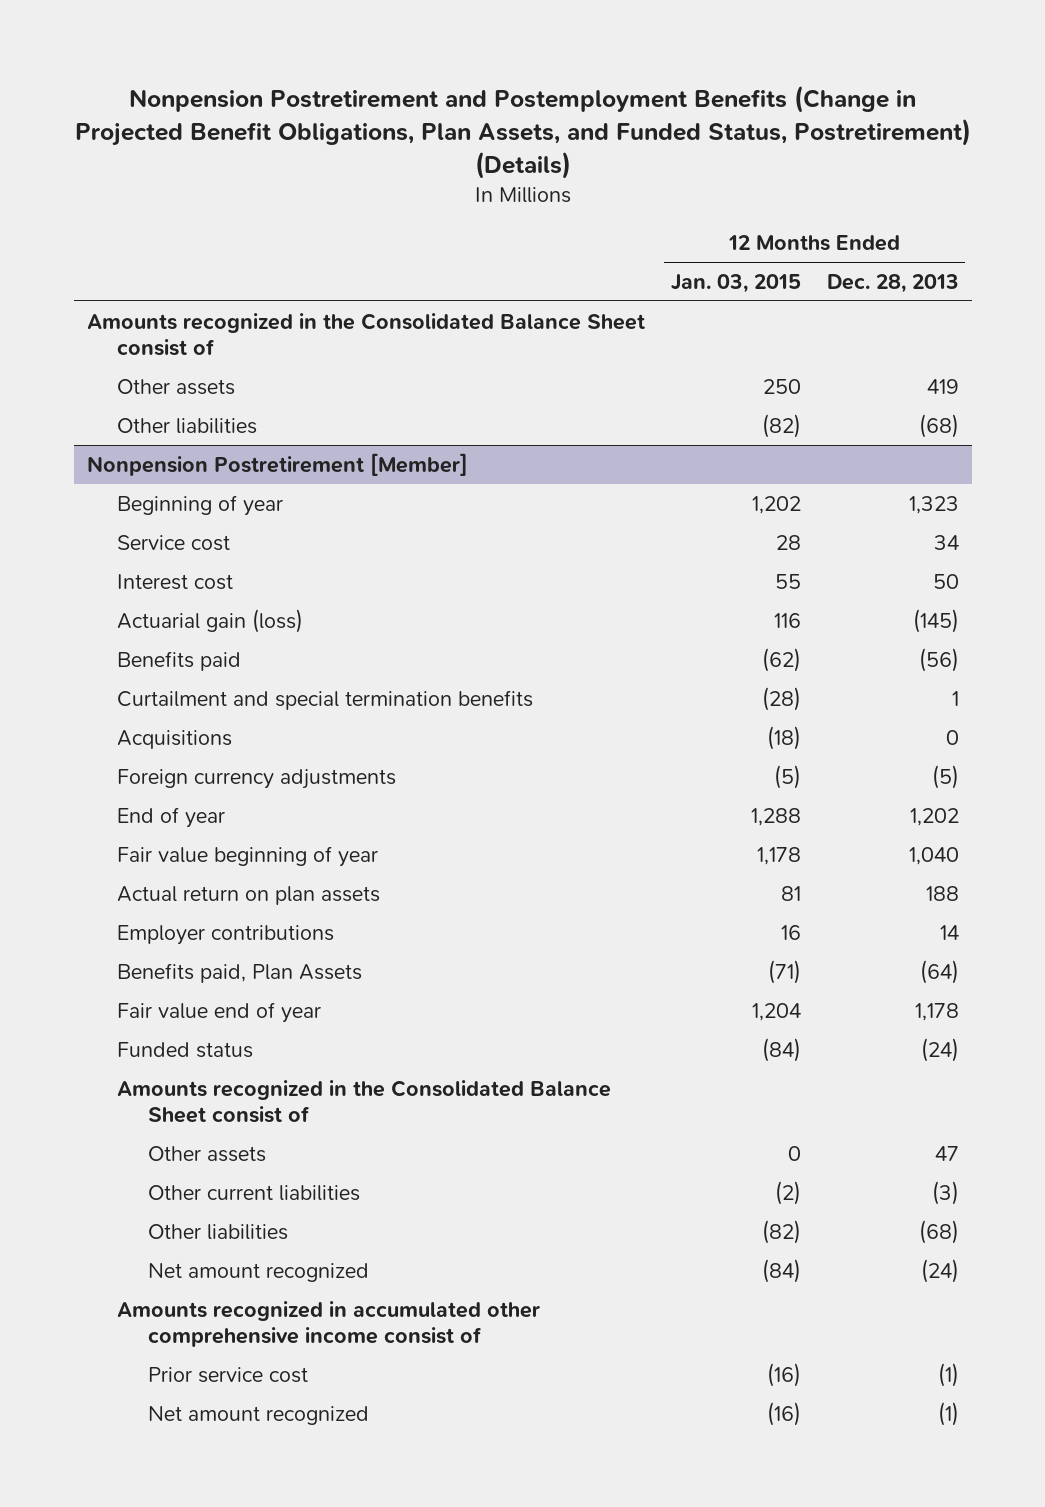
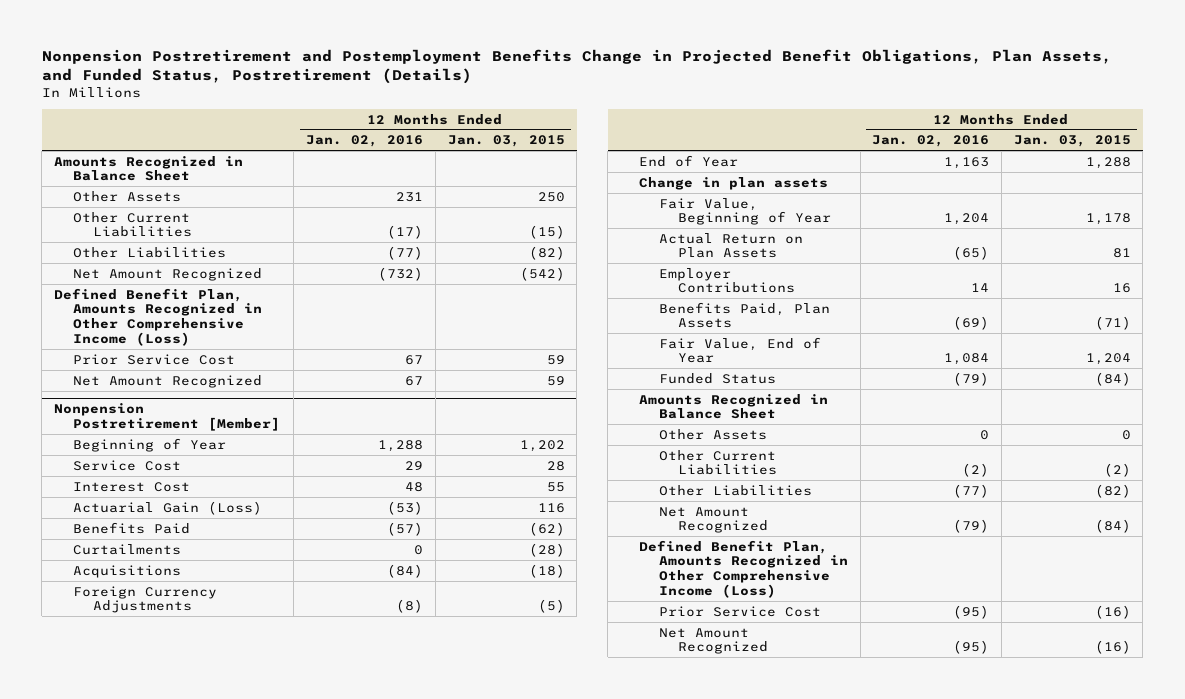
[74,84,971,180] Nonpension Postretirement and Postemployment Benefits (Change in Projected Benefit Obligations, Plan Assets, and Funded Status, Postretirement) (Details) -> [41,48,1112,85] Nonpension Postretirement and Postemployment Benefits Change in Projected Benefit Obligations, Plan Assets, and Funded Status, Postretirement (Details)
[826,273,959,293] Dec. 28, 2013 -> none
none -> [306,135,424,148] Jan. 02, 2016
[86,312,645,357] Amounts recognized in the Consolidated Balance Sheet consist of -> [53,155,243,182] Amounts Recognized in Balance Sheet
[117,378,236,395] Other assets -> [73,190,182,202] Other Assets
none -> [73,211,192,238] Other Current Liabilities
[117,417,258,434] Other liabilities -> [73,246,227,258] Other Liabilities
none -> [73,267,263,281] Net Amount Recognized
none -> [53,287,263,347] Defined Benefit Plan, Amounts Recognized in Other Comprehensive Income (Loss)
none -> [73,353,236,365] Prior Service Cost
none -> [73,374,263,388] Net Amount Recognized
[117,494,284,516] Beginning of year -> [73,437,227,452] Beginning of Year
[117,534,231,551] Service cost -> [73,459,182,471] Service Cost
[117,573,234,590] Interest cost -> [73,481,191,492] Interest Cost
[117,608,304,633] Actuarial gain (loss) -> [73,500,263,515] Actuarial Gain (Loss)
[117,650,242,671] Benefits paid -> [73,521,191,534] Benefits Paid
[117,689,534,710] Curtailment and special termination benefits -> [73,543,182,555] Curtailments
[117,768,397,789] Foreign currency adjustments -> [73,585,218,614] Foreign Currency Adjustments
[117,806,226,828] End of year -> [639,154,739,167] End of Year
none -> [639,176,829,190] Change in plan assets
[117,845,379,867] Fair value beginning of year -> [658,197,832,226] Fair Value, Beginning of Year
[117,885,381,905] Actual return on plan assets -> [658,232,803,259] Actual Return on Plan Assets
[117,924,335,945] Employer contributions -> [658,267,796,294] Employer Contributions
[117,962,363,983] Benefits paid, Plan Assets -> [658,301,830,329] Benefits Paid, Plan Assets
[117,1001,322,1023] Fair value end of year -> [658,336,821,364] Fair Value, End of Year
[117,1041,254,1058] Funded status -> [658,372,776,384] Funded Status
[117,1079,612,1124] Amounts recognized in the Consolidated Balance Sheet consist of -> [639,393,829,420] Amounts Recognized in Balance Sheet
[147,1145,266,1162] Other assets -> [658,428,767,440] Other Assets
[147,1184,360,1201] Other current liabilities -> [658,449,778,476] Other Current Liabilities
[147,1223,288,1240] Other liabilities -> [658,484,812,496] Other Liabilities
[147,1262,369,1282] Net amount recognized -> [658,506,769,534] Net Amount Recognized
[117,1300,541,1348] Amounts recognized in accumulated other comprehensive income consist of -> [639,539,848,599] Defined Benefit Plan, Amounts Recognized in Other Comprehensive Income (Loss)
[147,1366,308,1383] Prior service cost -> [658,605,821,617] Prior Service Cost
[147,1405,369,1425] Net amount recognized -> [658,627,769,655] Net Amount Recognized

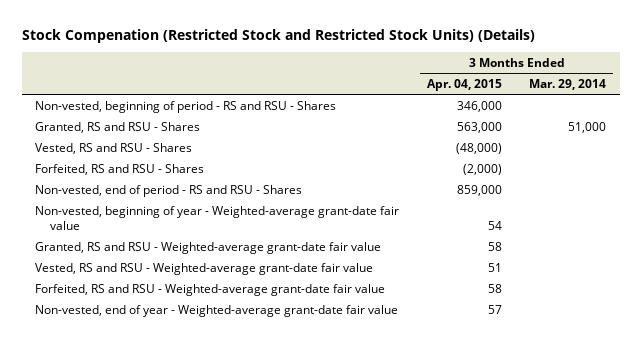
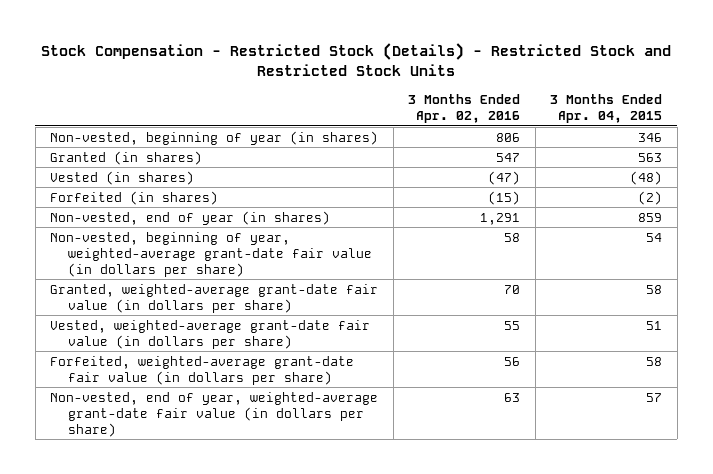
[21,29,535,44] Stock Compenation (Restricted Stock and Restricted Stock Units) (Details) -> [41,42,672,77] Stock Compensation - Restricted Stock (Details) - Restricted Stock and Restricted Stock Units
[529,79,607,91] Mar. 29, 2014 -> none
none -> [408,94,521,124] 3 Months Ended Apr. 02, 2016
[35,100,337,113] Non-vested, beginning of period - RS and RSU - Shares -> [50,130,379,145] Non-vested, beginning of year (in shares)
[456,100,502,112] 346,000 -> [638,132,663,142] 346
[35,121,201,133] Granted, RS and RSU - Shares -> [50,150,203,165] Granted (in shares)
[456,121,502,133] 563,000 -> [638,152,663,162] 563
[35,142,193,154] Vested, RS and RSU - Shares -> [50,170,195,185] Vested (in shares)
[455,142,502,154] (48,000) -> [630,170,663,185] (48)
[35,163,205,175] Forfeited, RS and RSU - Shares -> [50,190,219,205] Forfeited (in shares)
[462,163,502,175] (2,000) -> [638,190,663,205] (2)
[35,184,303,197] Non-vested, end of period - RS and RSU - Shares -> [50,210,331,225] Non-vested, end of year (in shares)
[456,184,502,196] 859,000 -> [638,212,663,222] 859
[35,205,400,230] Non-vested, beginning of year - Weighted-average grant-date fair value -> [50,231,372,277] Non-vested, beginning of year, weighted-average grant-date fair value (in dollars per share)
[35,241,382,254] Granted, RS and RSU - Weighted-average grant-date fair value -> [50,283,379,313] Granted, weighted-average grant-date fair value (in dollars per share)
[35,262,374,275] Vested, RS and RSU - Weighted-average grant-date fair value -> [50,319,371,349] Vested, weighted-average grant-date fair value (in dollars per share)
[35,283,386,296] Forfeited, RS and RSU - Weighted-average grant-date fair value -> [50,355,355,385] Forfeited, weighted-average grant-date fair value (in dollars per share)
[35,304,399,317] Non-vested, end of year - Weighted-average grant-date fair value -> [50,391,379,437] Non-vested, end of year, weighted-average grant-date fair value (in dollars per share)

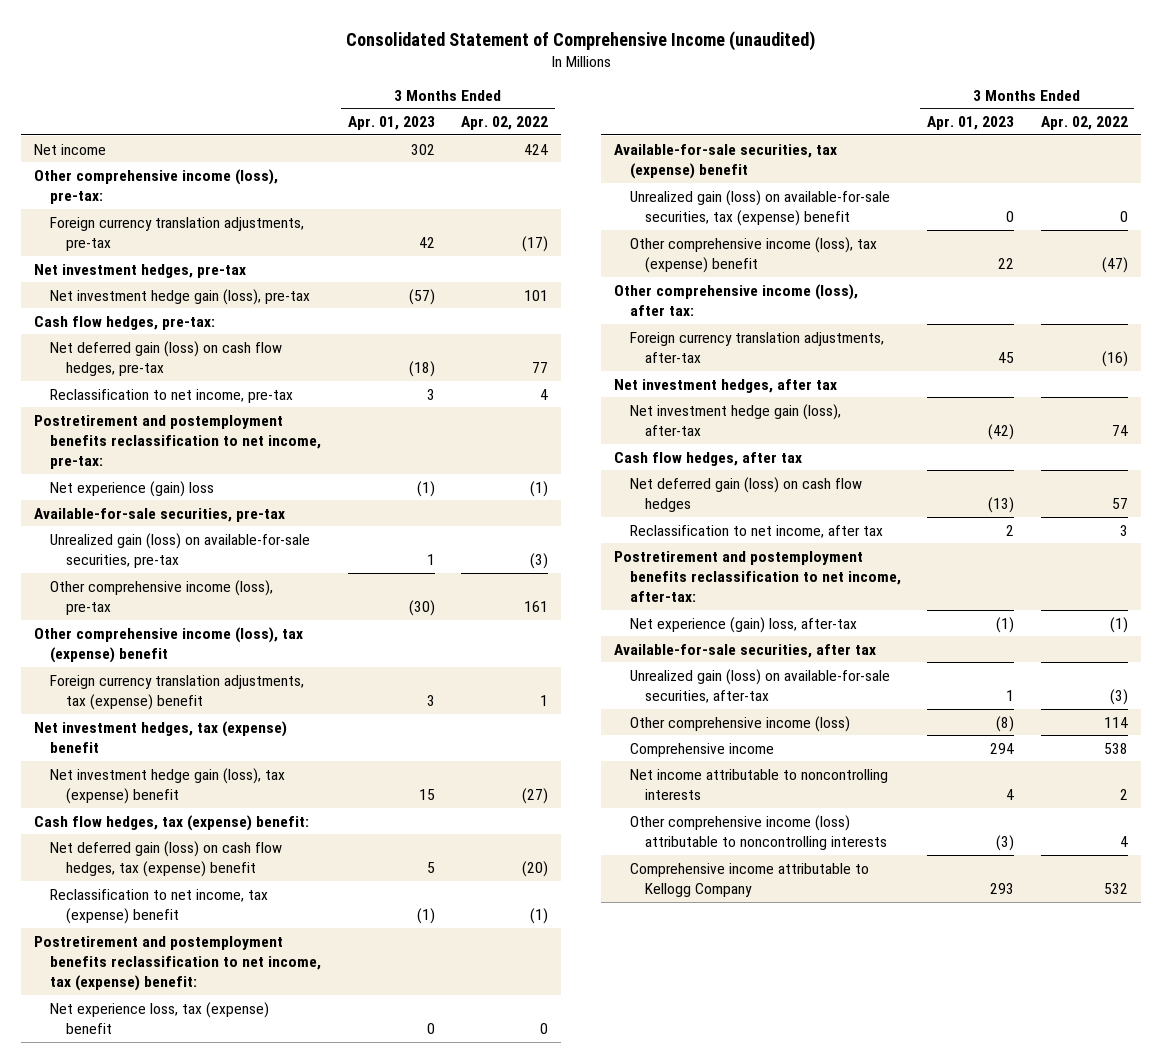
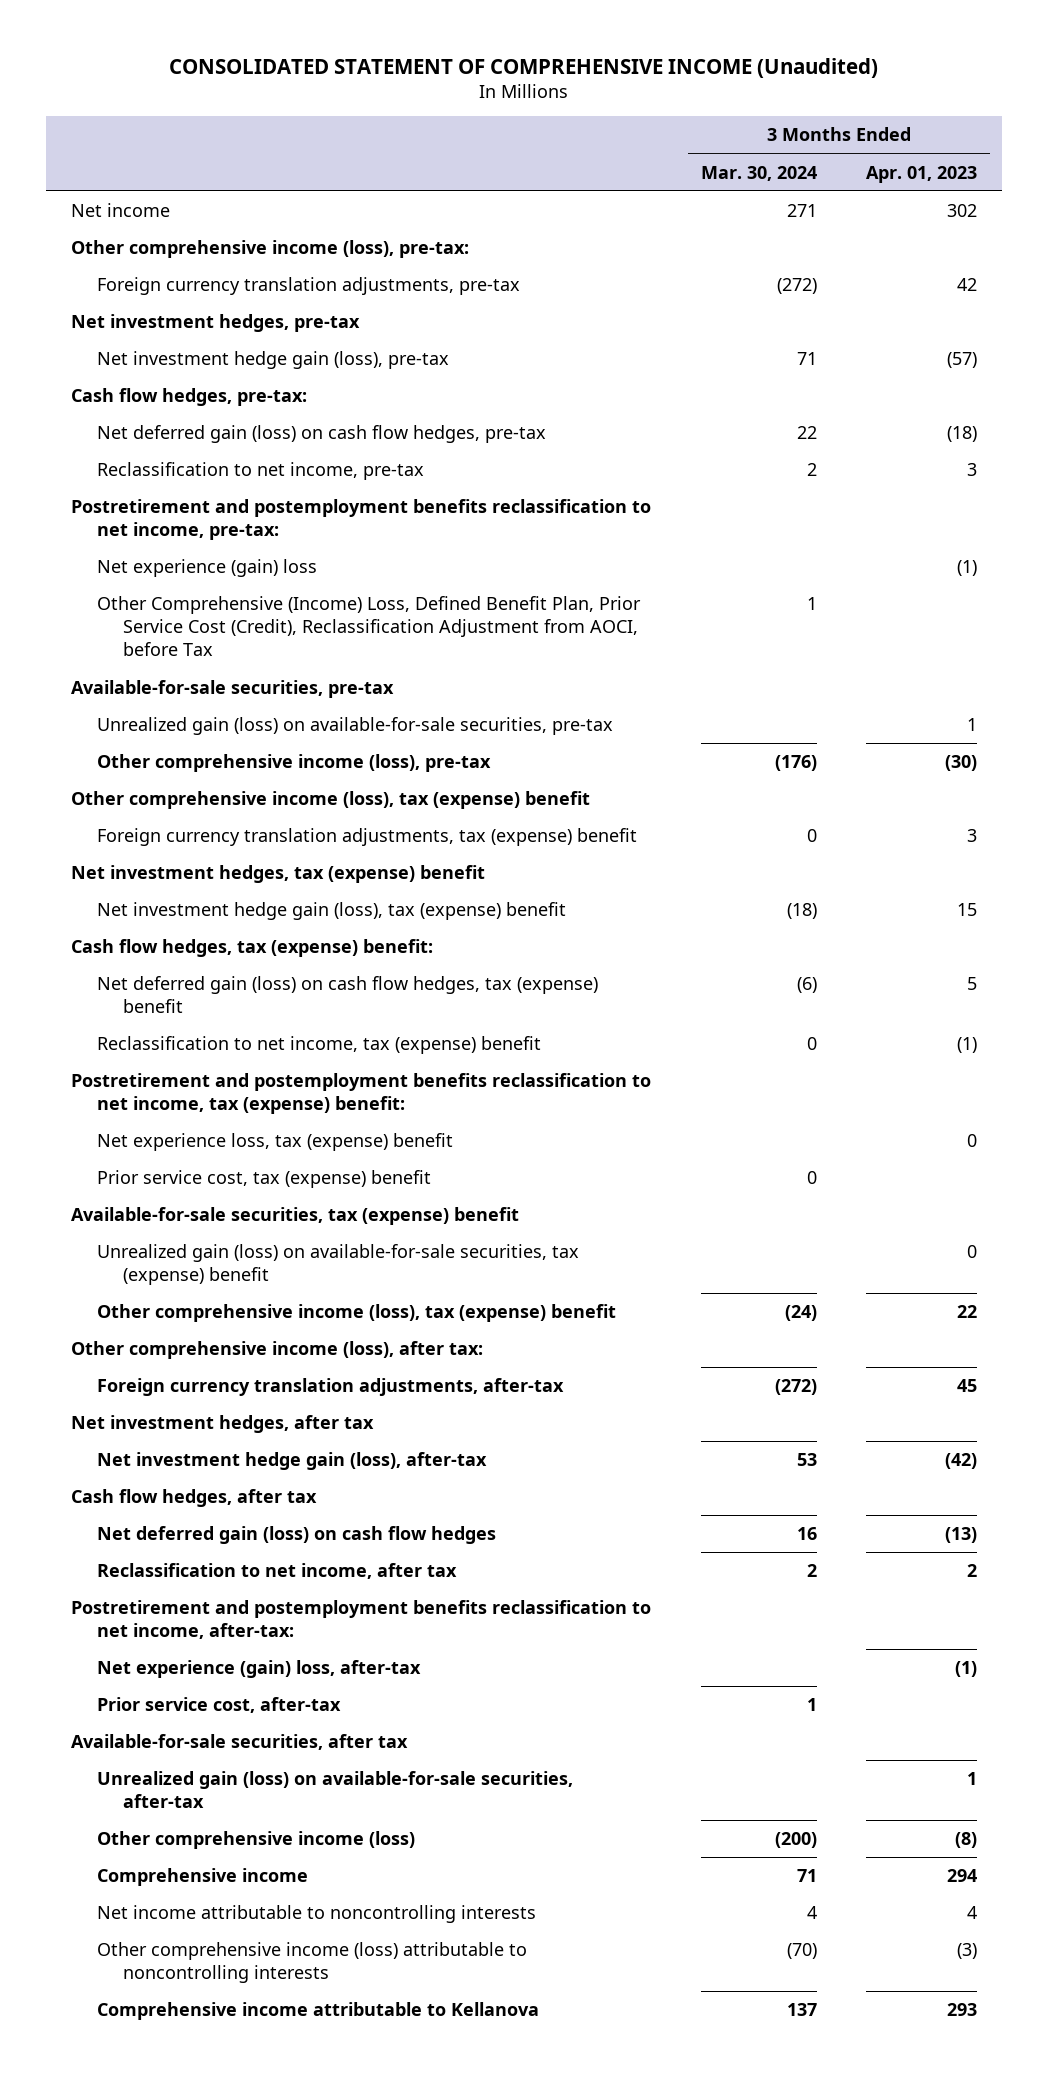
[345,30,815,51] Consolidated Statement of Comprehensive Income (unaudited) -> [169,58,879,79] CONSOLIDATED STATEMENT OF COMPREHENSIVE INCOME (Unaudited)
[461,116,549,131] Apr. 02, 2022 -> none
none -> [700,165,817,181] Mar. 30, 2024
none -> [96,596,641,657] Other Comprehensive (Income) Loss, Defined Benefit Plan, Prior Service Cost (Credit), Reclassification Adjustment from AOCI, before Tax
none -> [96,1170,431,1189] Prior service cost, tax (expense) benefit
none -> [96,1697,341,1714] Prior service cost, after-tax
[629,862,869,897] Comprehensive income attributable to Kellogg Company -> [96,2002,539,2021] Comprehensive income attributable to Kellanova

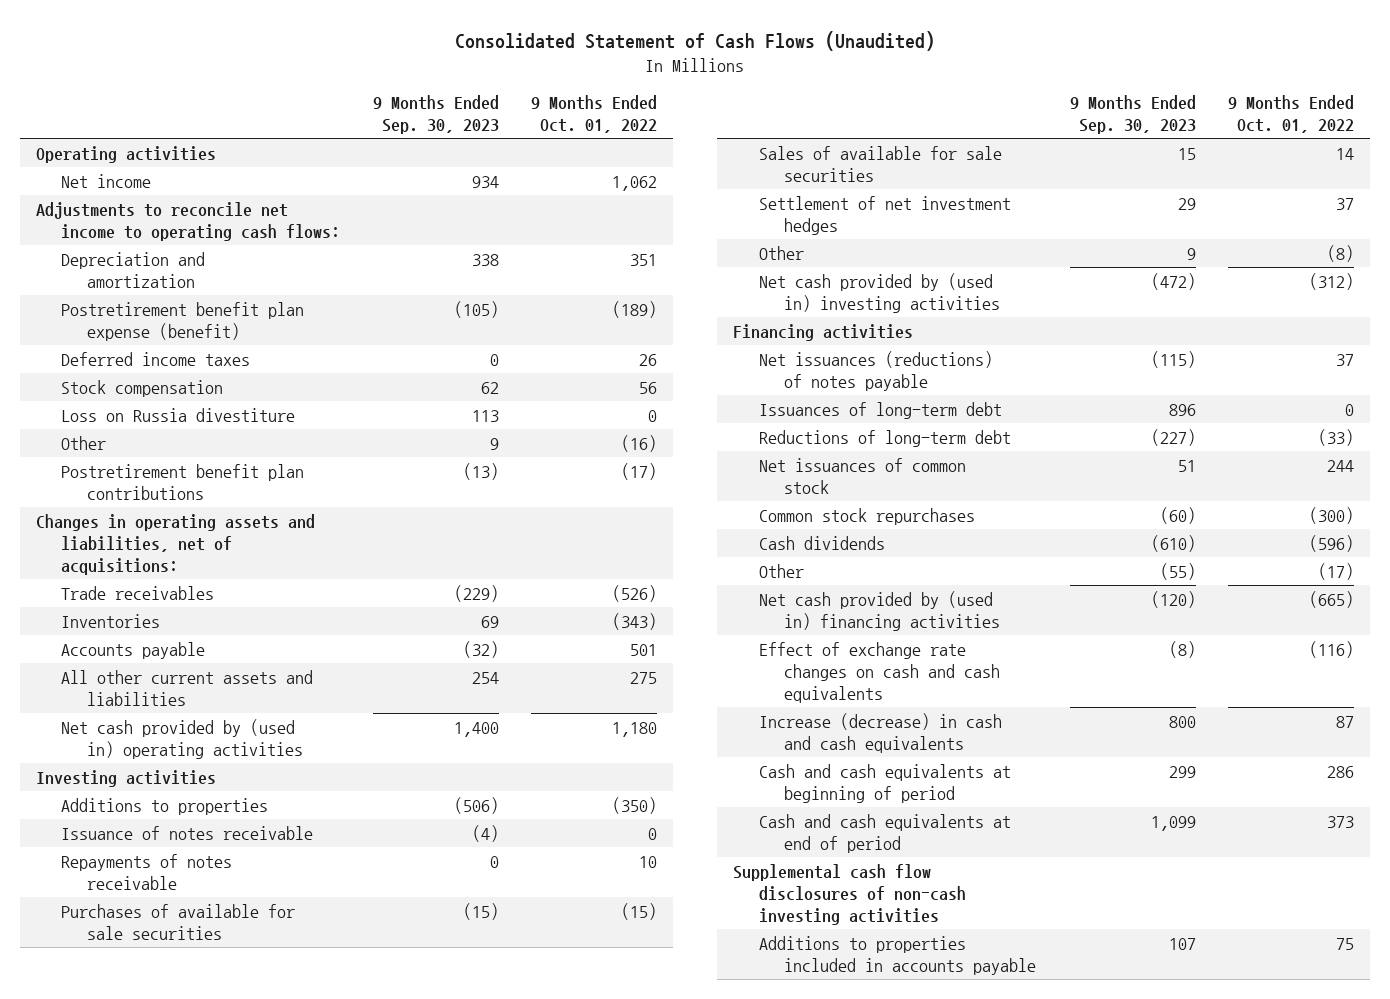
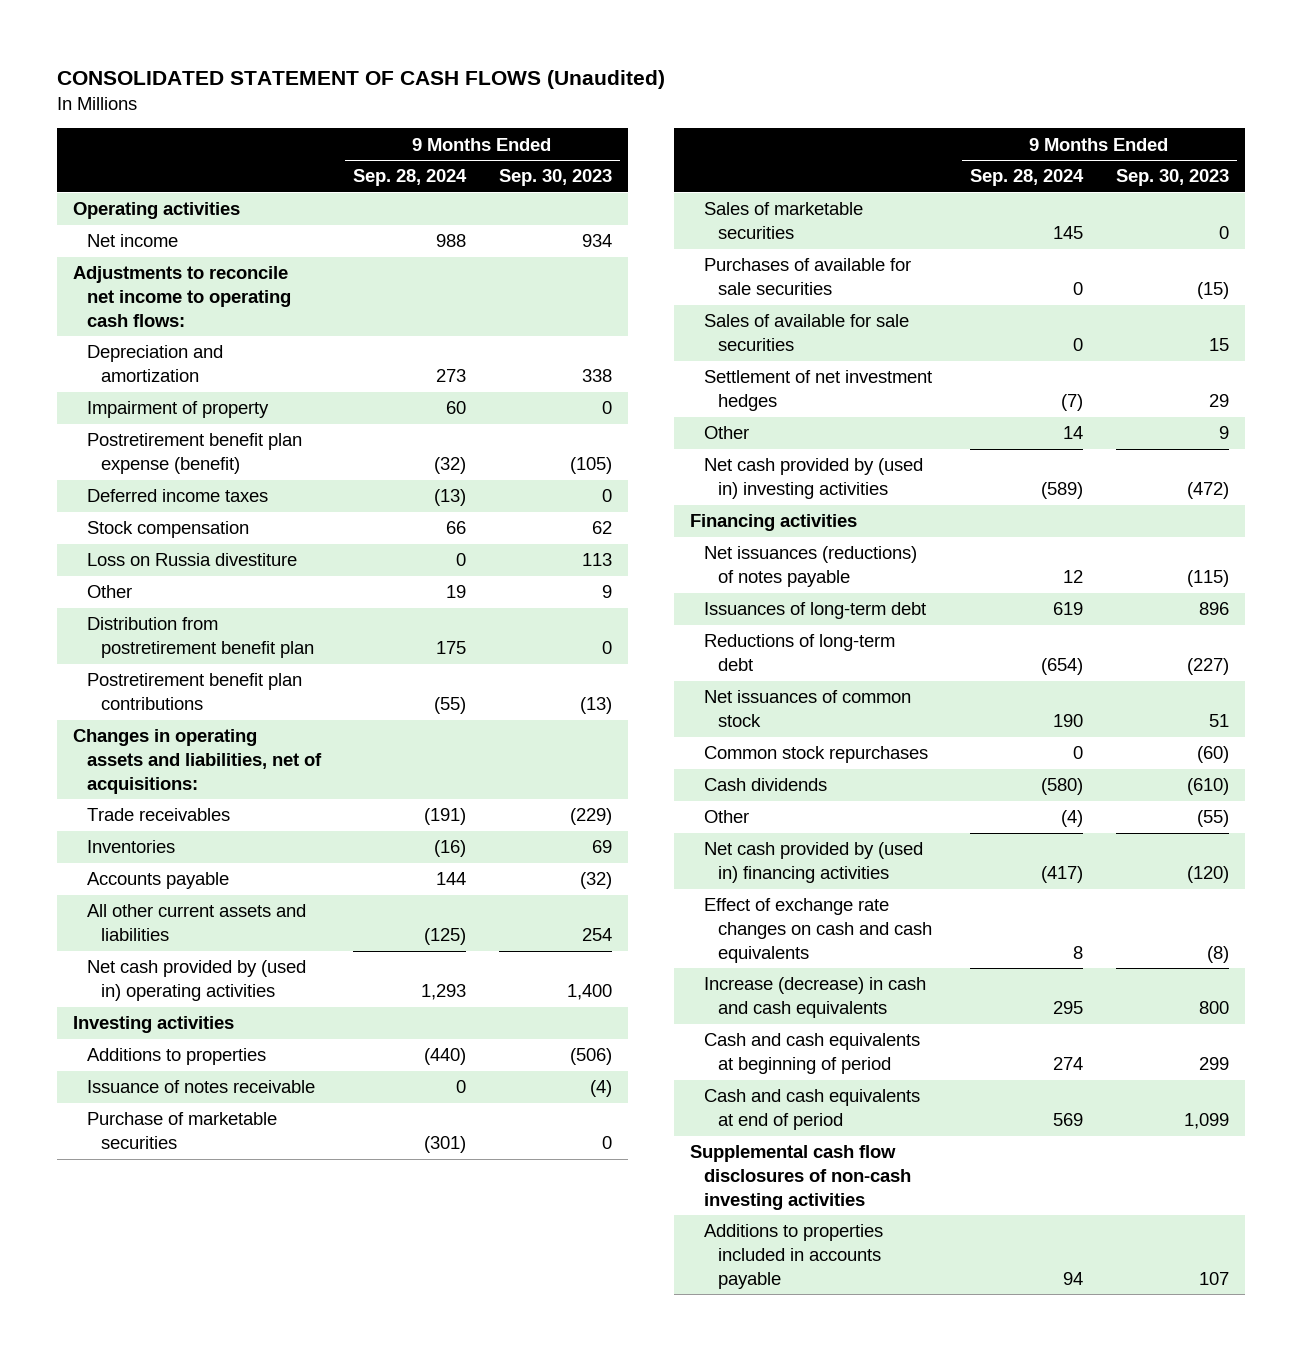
[454,30,935,51] Consolidated Statement of Cash Flows (Unaudited) -> [56,70,665,90] CONSOLIDATED STATEMENT OF CASH FLOWS (Unaudited)
[530,94,657,133] 9 Months Ended Oct. 01, 2022 -> none
none -> [353,169,468,187] Sep. 28, 2024
none -> [86,401,269,419] Impairment of property
none -> [86,617,314,658] Distribution from postretirement benefit plan
[61,853,233,890] Repayments of notes receivable -> none
none -> [86,1112,277,1149] Purchase of marketable securities
none -> [703,202,863,239] Sales of marketable securities

